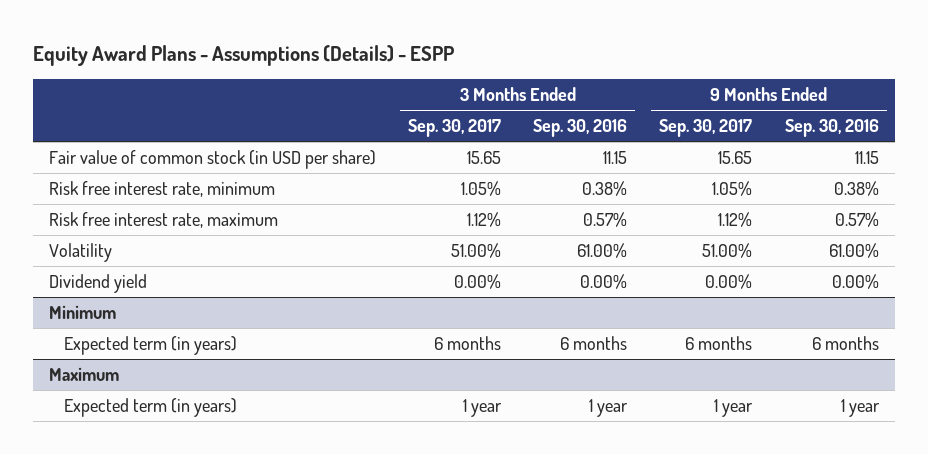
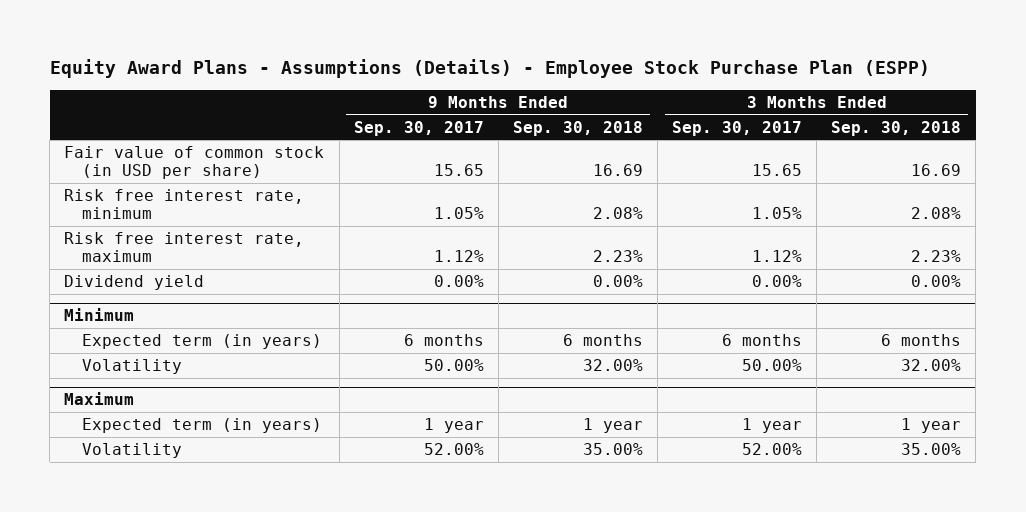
[33,45,455,67] Equity Award Plans - Assumptions (Details) - ESPP -> [49,59,930,79] Equity Award Plans - Assumptions (Details) - Employee Stock Purchase Plan (ESPP)
[533,119,628,138] Sep. 30, 2016 -> none
[784,119,879,138] Sep. 30, 2016 -> none
none -> [512,120,643,136] Sep. 30, 2018
none -> [831,120,962,136] Sep. 30, 2018
[49,243,113,263] Volatility -> none
none -> [81,359,182,375] Volatility
none -> [81,443,182,459] Volatility

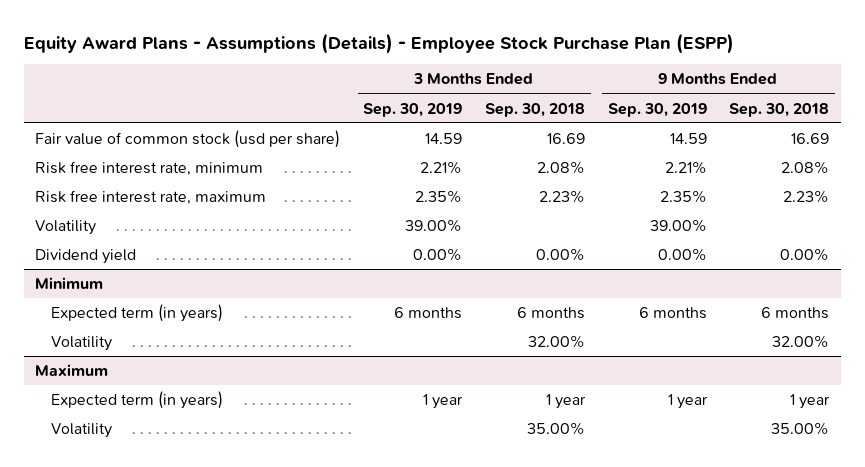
[353,120,484,136] Sep. 30, 2017 -> none
[671,120,802,136] Sep. 30, 2017 -> none
none -> [363,102,463,117] Sep. 30, 2019
none -> [607,102,707,117] Sep. 30, 2019
[64,146,325,180] Fair value of common stock (in USD per share) -> [35,129,341,148] Fair value of common stock (usd per share)
none -> [35,219,97,235] Volatility

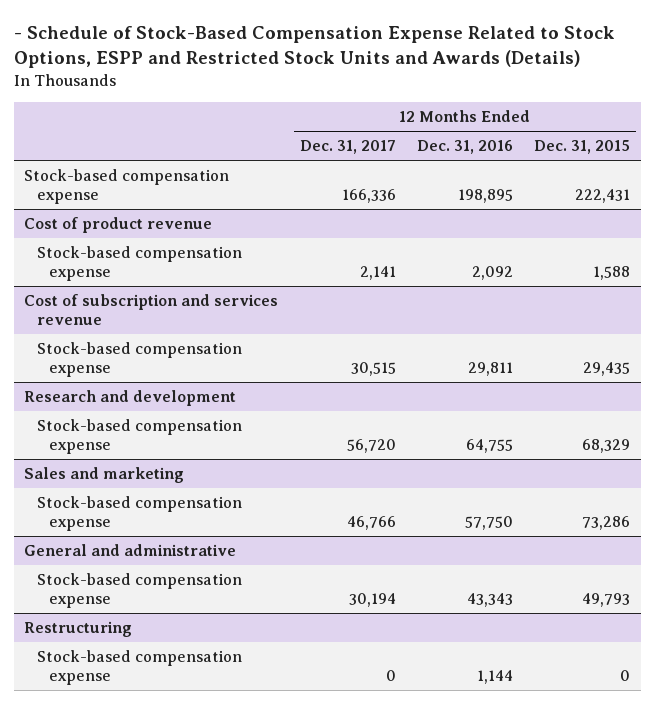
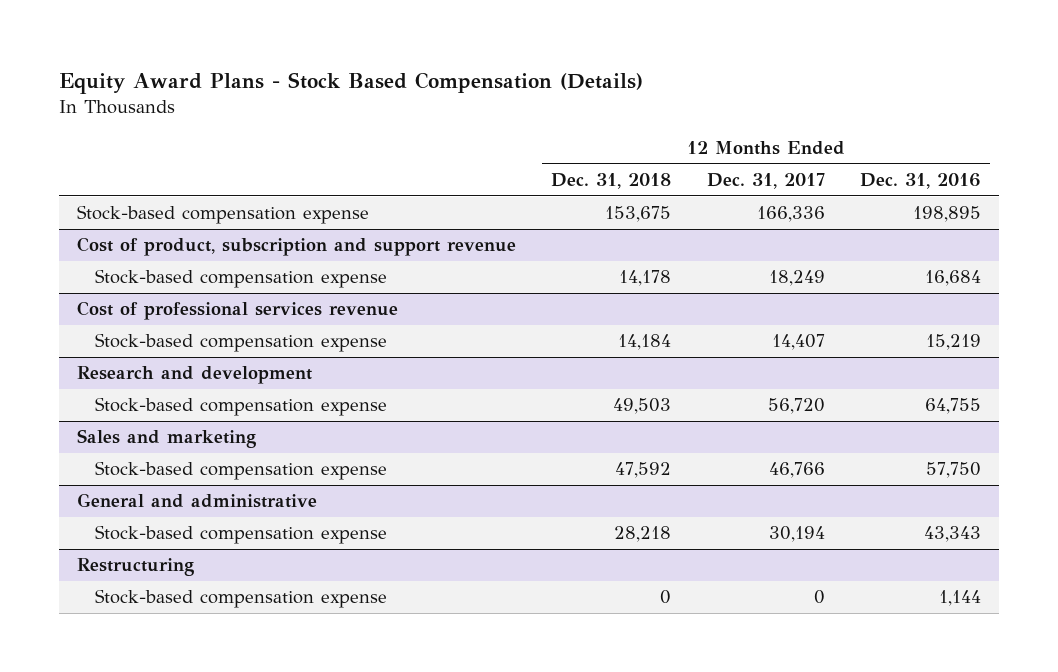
[13,25,615,68] - Schedule of Stock-Based Compensation Expense Related to Stock Options, ESPP and Restricted Stock Units and Awards (Details) -> [59,71,644,94] Equity Award Plans - Stock Based Compensation (Details)
[534,140,631,155] Dec. 31, 2015 -> none
none -> [551,172,672,189] Dec. 31, 2018
[24,217,213,234] Cost of product revenue -> [76,237,516,257] Cost of product, subscription and support revenue
[359,266,396,281] 2,141 -> [768,270,825,287] 18,249
[472,266,514,281] 2,092 -> [925,270,982,287] 16,684
[24,294,279,326] Cost of subscription and services revenue -> [76,301,398,321] Cost of professional services revenue
[350,362,396,377] 30,515 -> [771,334,825,351] 14,407
[468,362,514,377] 29,811 -> [926,334,982,351] 15,219

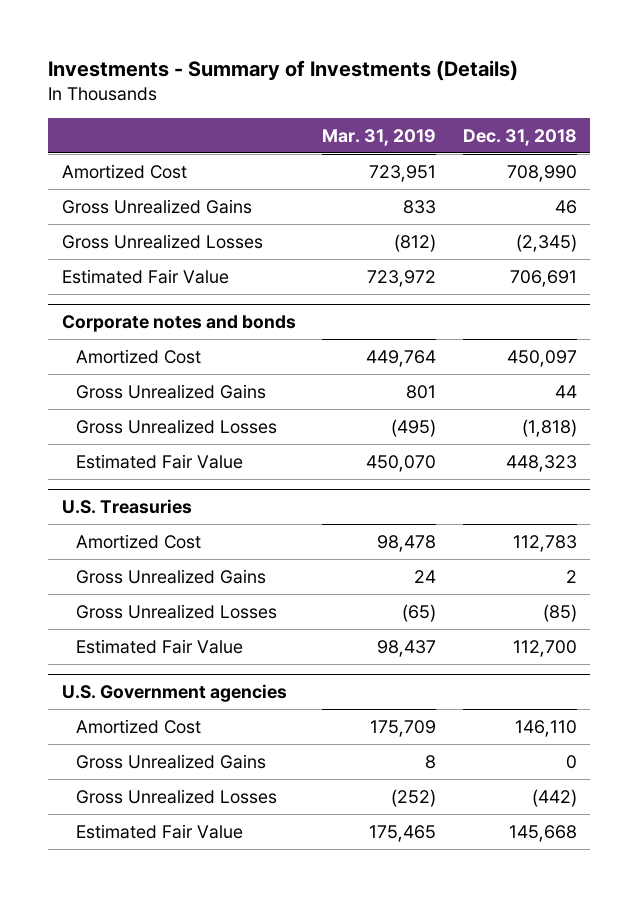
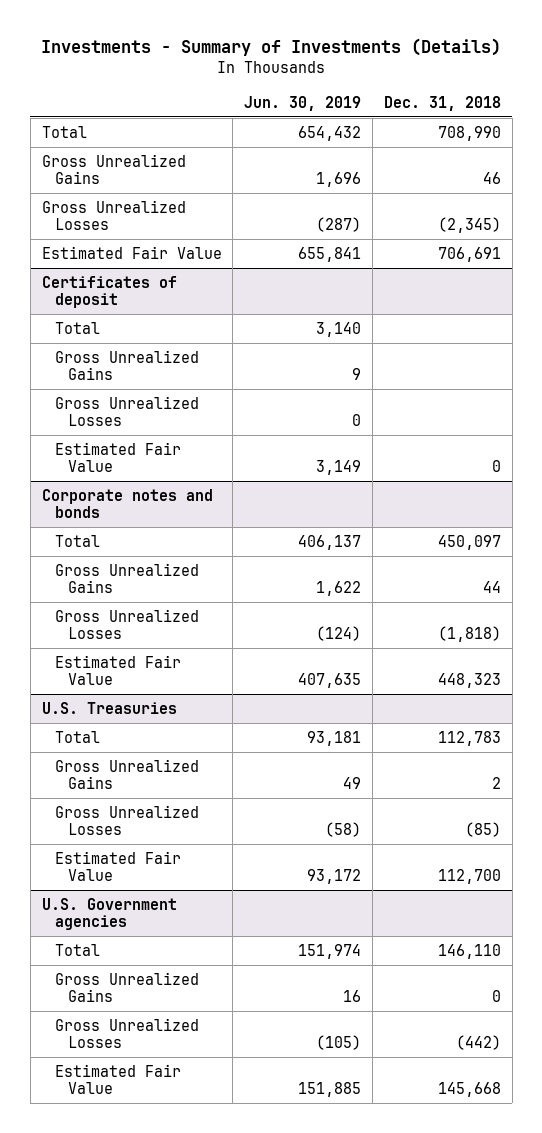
[322,128,437,146] Mar. 31, 2019 -> none
none -> [244,95,362,111] Jun. 30, 2019
[61,163,187,179] Amortized Cost -> [41,125,87,138] Total
none -> [41,275,177,309] Certificates of deposit
none -> [54,321,100,334] Total
none -> [54,349,199,381] Gross Unrealized Gains
none -> [54,395,199,427] Gross Unrealized Losses
none -> [54,441,181,473] Estimated Fair Value
[75,348,201,364] Amortized Cost -> [54,534,100,547] Total
[75,533,201,549] Amortized Cost -> [54,730,100,743] Total
[75,718,201,734] Amortized Cost -> [54,943,100,956] Total

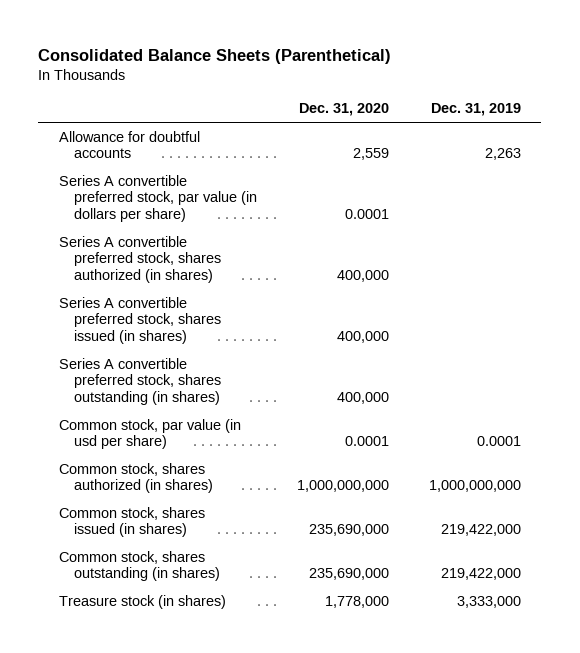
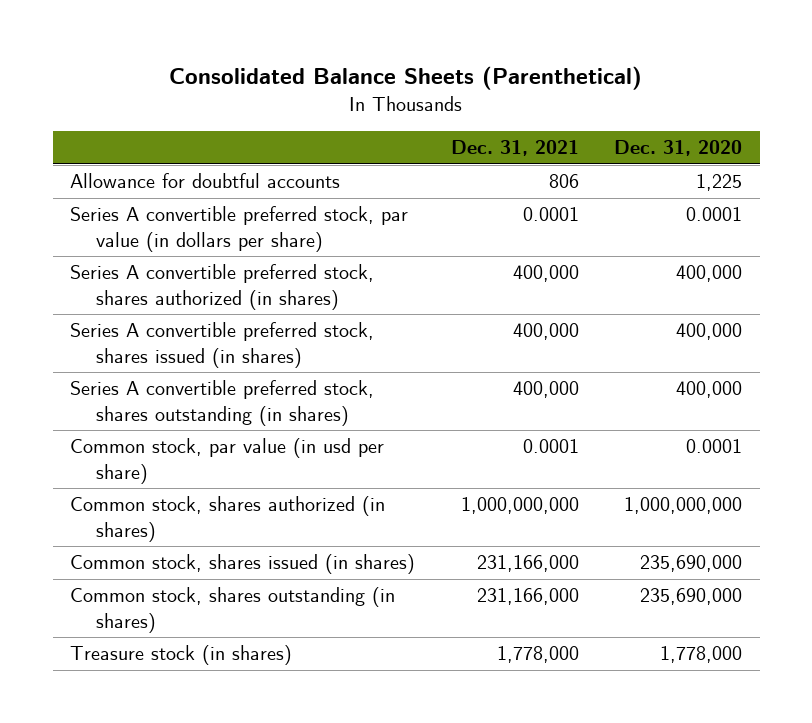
[430,103,521,117] Dec. 31, 2019 -> none
none -> [450,140,579,157] Dec. 31, 2021
[352,148,389,161] 2,559 -> [695,174,742,192] 1,225

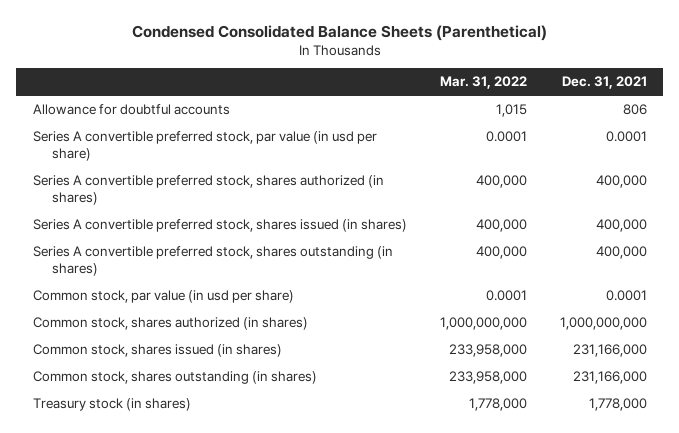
[169,65,643,90] Consolidated Balance Sheets (Parenthetical) -> [131,24,547,41] Condensed Consolidated Balance Sheets (Parenthetical)
[613,140,742,157] Dec. 31, 2020 -> none
none -> [439,76,527,90] Mar. 31, 2022
[70,206,409,253] Series A convertible preferred stock, par value (in dollars per share) -> [32,131,377,162] Series A convertible preferred stock, par value (in usd per share)
[70,645,293,666] Treasure stock (in shares) -> [32,398,191,412] Treasury stock (in shares)

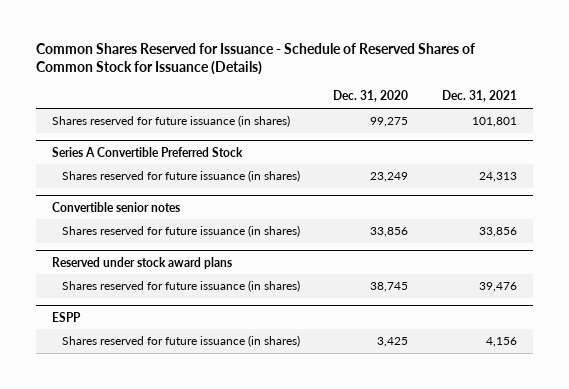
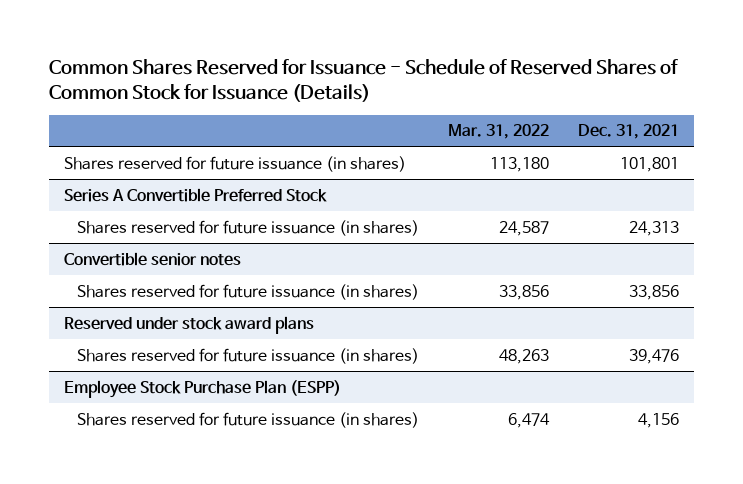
[333,90,409,103] Dec. 31, 2020 -> none
none -> [448,124,550,140] Mar. 31, 2022
[52,311,82,322] ESPP -> [63,379,341,398] Employee Stock Purchase Plan (ESPP)

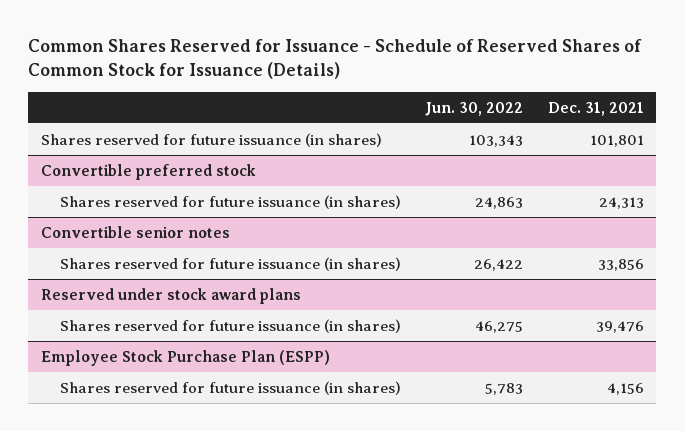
[448,124,550,140] Mar. 31, 2022 -> none
none -> [425,101,524,116] Jun. 30, 2022
[63,187,327,202] Series A Convertible Preferred Stock -> [40,163,256,180] Convertible preferred stock

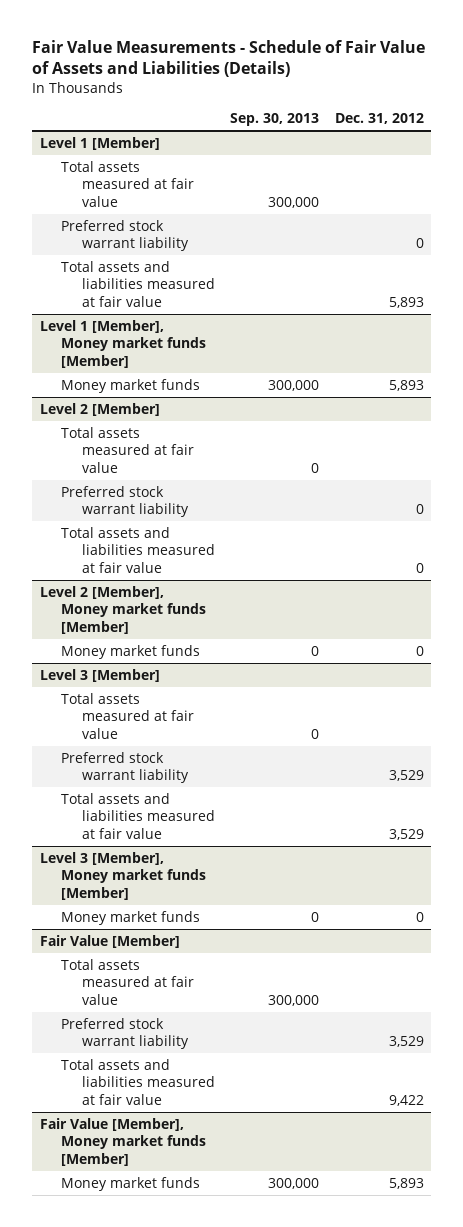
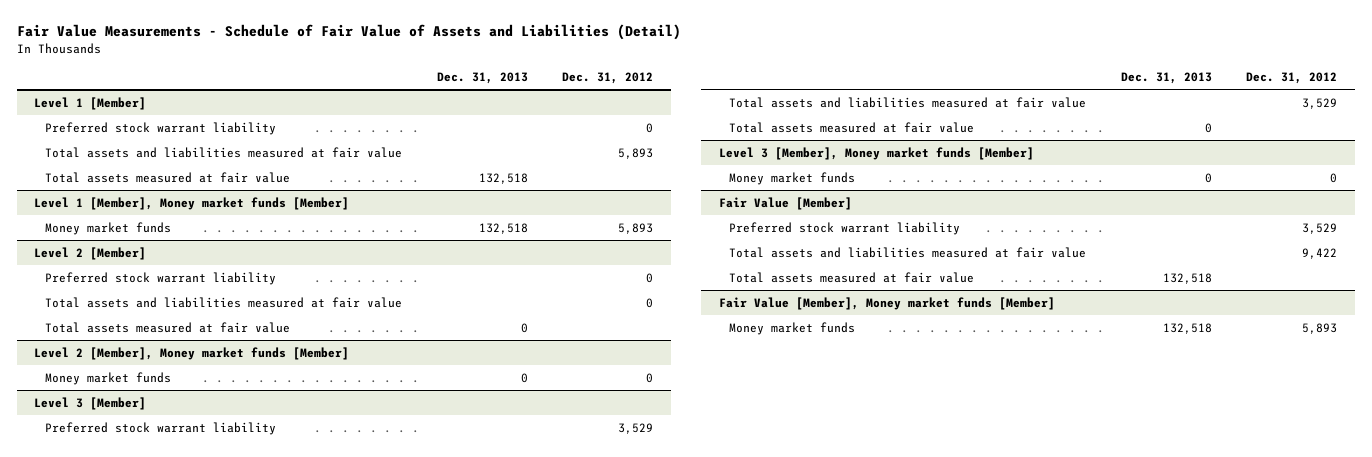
[32,40,426,78] Fair Value Measurements - Schedule of Fair Value of Assets and Liabilities (Details) -> [17,24,682,41] Fair Value Measurements - Schedule of Fair Value of Assets and Liabilities (Detail)
[230,113,320,127] Sep. 30, 2013 -> none
none -> [436,72,528,85] Dec. 31, 2013
[60,160,194,207] Total assets measured at fair value -> [45,171,291,183] Total assets measured at fair value
[60,426,194,473] Total assets measured at fair value -> [45,321,291,333] Total assets measured at fair value
[60,692,194,739] Total assets measured at fair value -> [729,121,975,133] Total assets measured at fair value
[60,958,194,1005] Total assets measured at fair value -> [729,271,975,283] Total assets measured at fair value

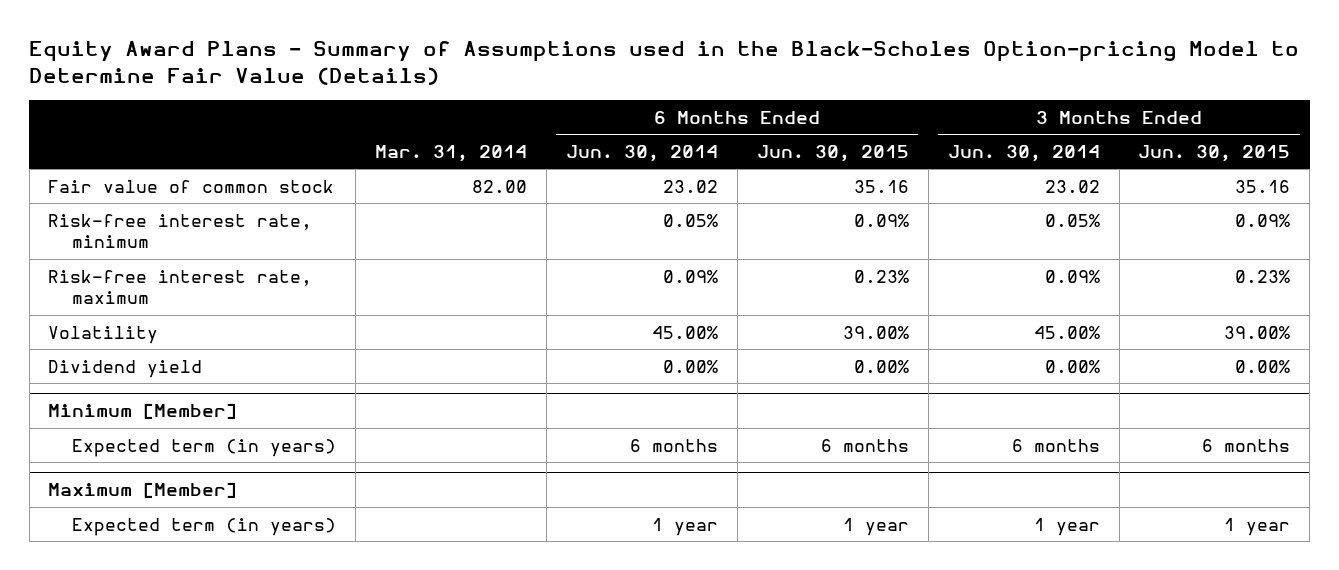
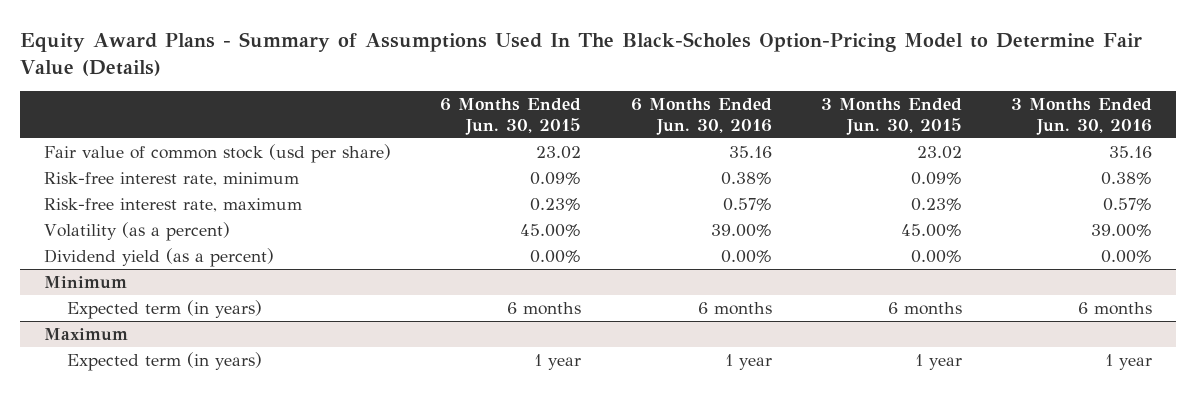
[29,41,1300,86] Equity Award Plans - Summary of Assumptions used in the Black-Scholes Option-pricing Model to Determine Fair Value (Details) -> [19,31,1142,76] Equity Award Plans - Summary of Assumptions Used In The Black-Scholes Option-Pricing Model to Determine Fair Value (Details)
[374,144,527,162] Mar. 31, 2014 -> none
[565,144,718,162] Jun. 30, 2014 -> none
[947,144,1100,162] Jun. 30, 2014 -> none
none -> [630,98,772,135] 6 Months Ended Jun. 30, 2016
none -> [1010,98,1152,135] 3 Months Ended Jun. 30, 2016
[48,179,335,193] Fair value of common stock -> [44,144,392,164] Fair value of common stock (usd per share)
[853,179,909,193] 35.16 -> [536,146,582,160] 23.02
[1235,179,1291,193] 35.16 -> [916,146,962,160] 23.02
[48,325,159,344] Volatility -> [44,222,231,242] Volatility (as a percent)
[842,325,909,339] 39.00% -> [520,224,582,238] 45.00%
[1224,325,1291,339] 39.00% -> [900,224,962,238] 45.00%
[48,359,203,378] Dividend yield -> [44,248,275,268] Dividend yield (as a percent)
[48,403,238,420] Minimum [Member] -> [44,276,128,290] Minimum
[48,482,238,499] Maximum [Member] -> [44,328,129,342] Maximum

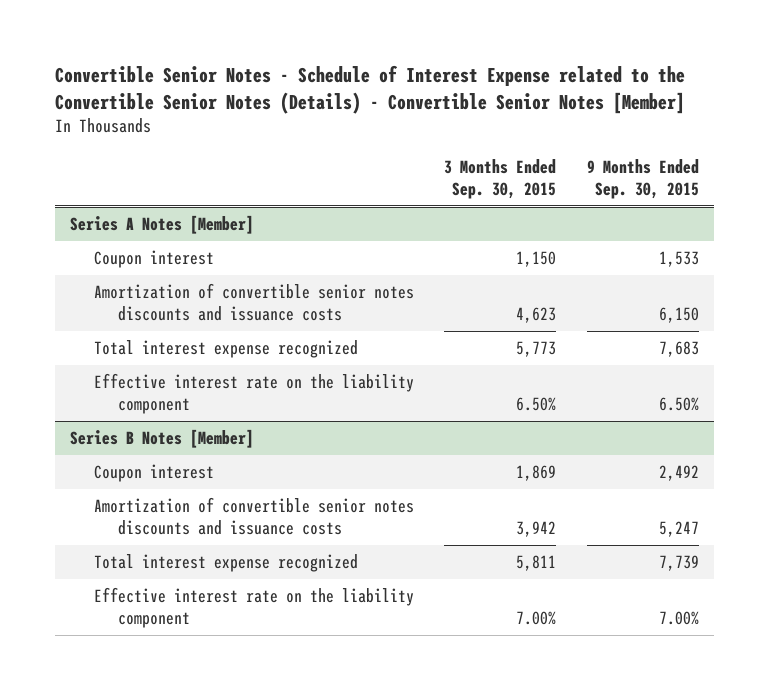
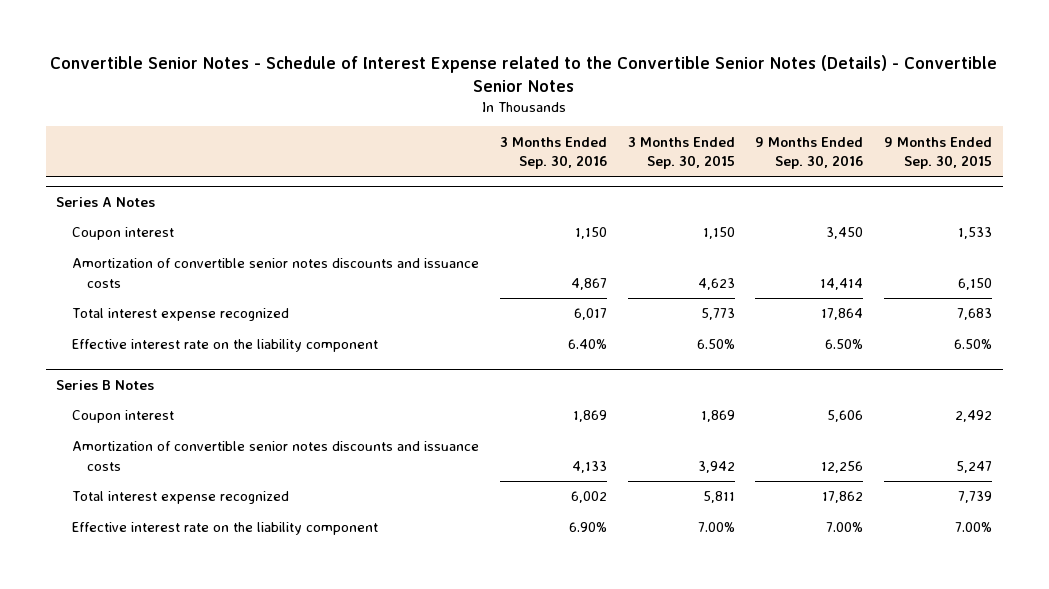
[54,64,685,114] Convertible Senior Notes - Schedule of Interest Expense related to the Convertible Senior Notes (Details) - Convertible Senior Notes [Member] -> [50,54,998,92] Convertible Senior Notes - Schedule of Interest Expense related to the Convertible Senior Notes (Details) - Convertible Senior Notes
none -> [499,136,607,169] 3 Months Ended Sep. 30, 2016
none -> [755,136,864,169] 9 Months Ended Sep. 30, 2016
[69,214,254,234] Series A Notes [Member] -> [56,196,156,207] Series A Notes
[69,428,254,448] Series B Notes [Member] -> [56,379,155,390] Series B Notes

